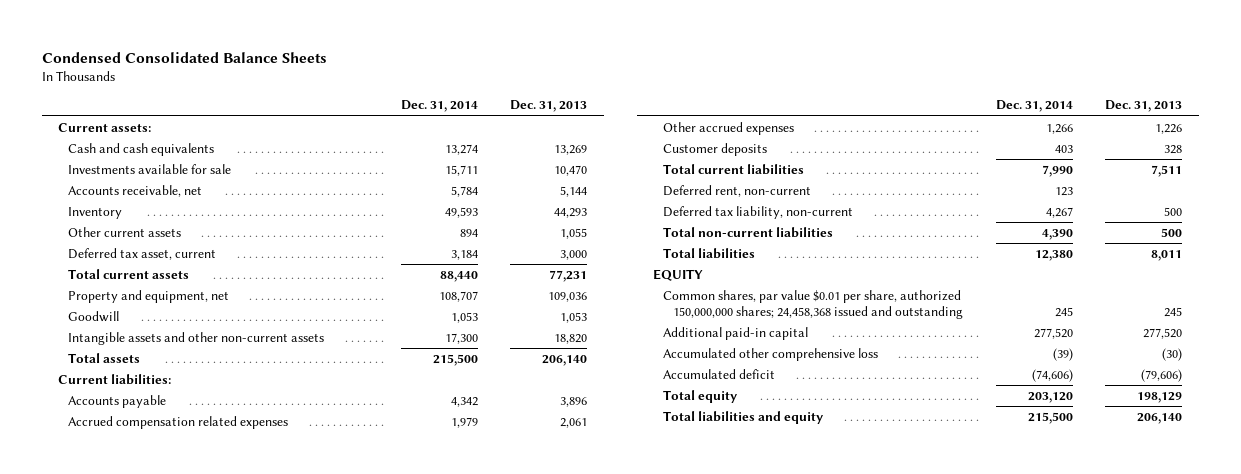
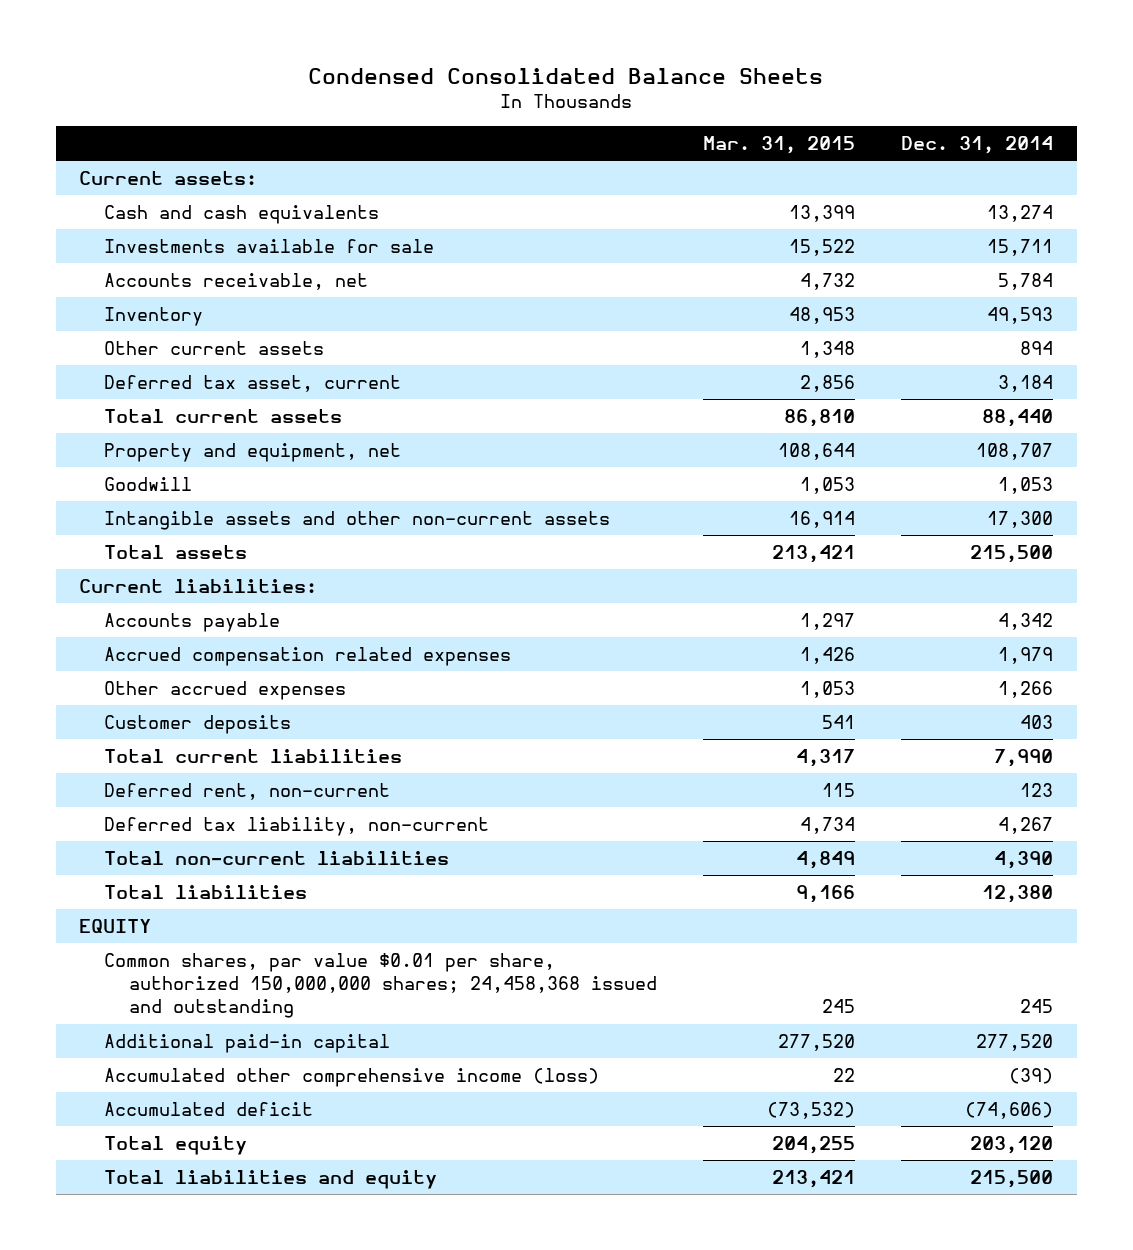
[510,100,588,113] Dec. 31, 2013 -> none
none -> [703,135,856,154] Mar. 31, 2015
[663,347,879,361] Accumulated other comprehensive loss -> [103,1067,599,1087] Accumulated other comprehensive income (loss)

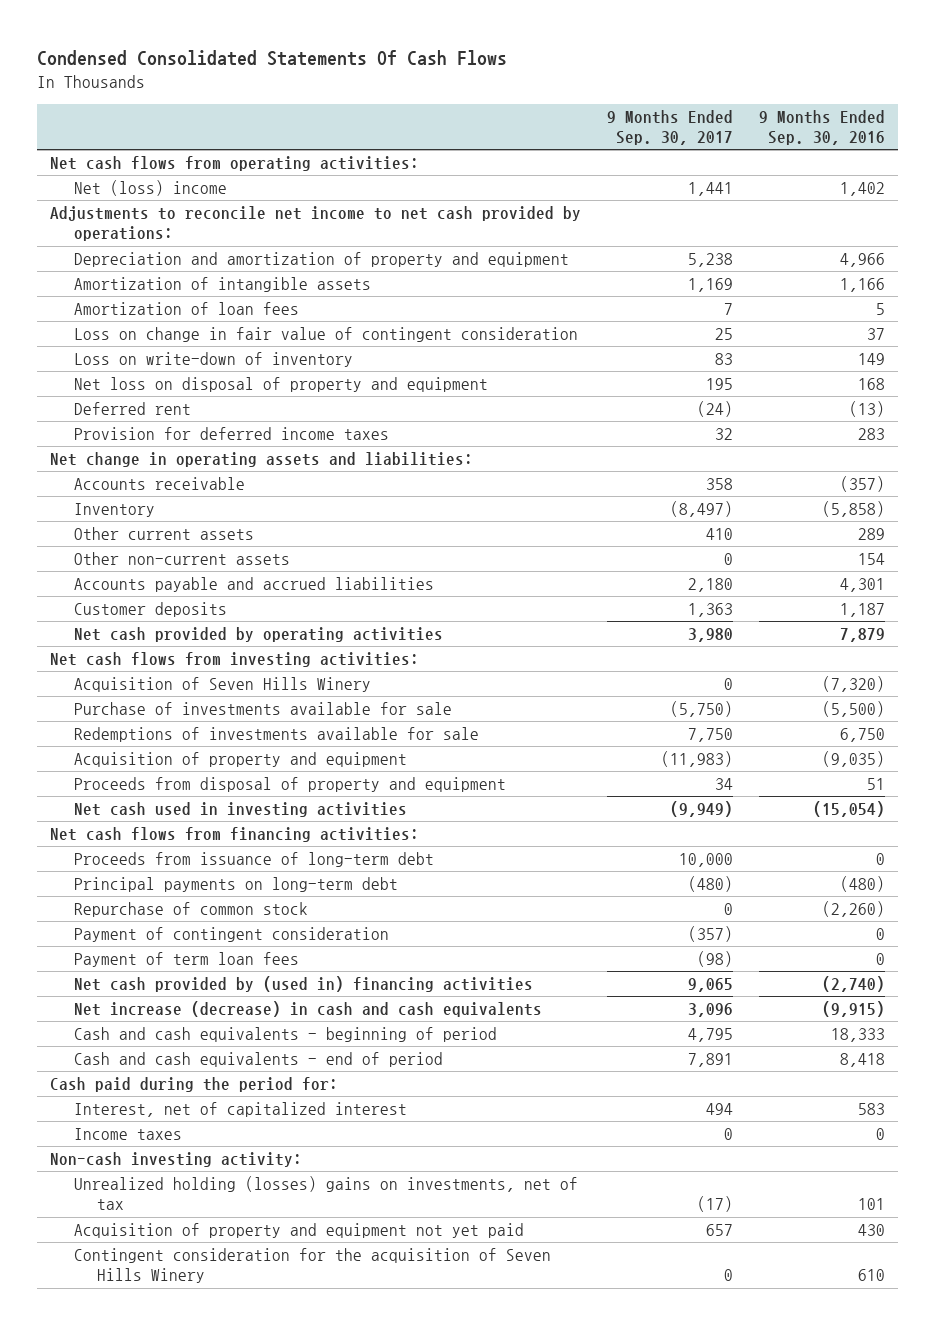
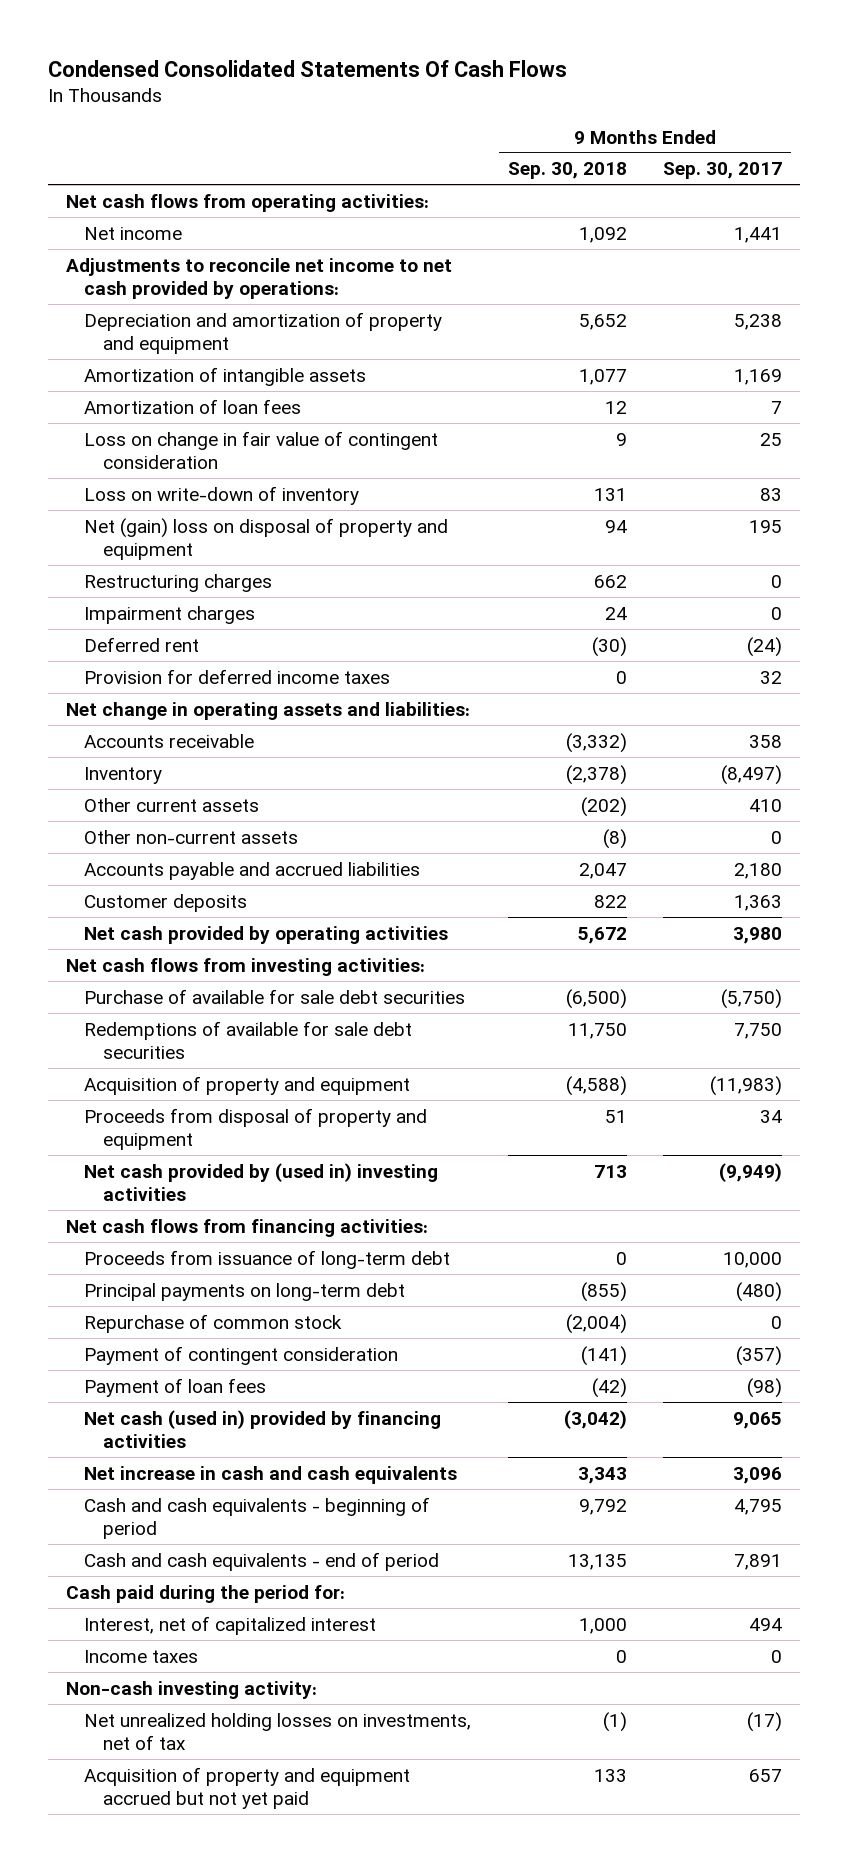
[758,109,885,146] 9 Months Ended Sep. 30, 2016 -> none
none -> [507,162,627,180] Sep. 30, 2018
[73,180,227,197] Net (loss) income -> [84,226,183,240] Net income
[73,377,488,393] Net loss on disposal of property and equipment -> [84,517,449,561] Net (gain) loss on disposal of property and equipment
none -> [84,573,273,592] Restructuring charges
none -> [84,605,256,624] Impairment charges
[73,677,371,693] Acquisition of Seven Hills Winery -> none
[73,702,452,716] Purchase of investments available for sale -> [84,988,466,1004] Purchase of available for sale debt securities
[73,727,479,743] Redemptions of investments available for sale -> [84,1020,413,1060] Redemptions of available for sale debt securities
[73,802,407,818] Net cash used in investing activities -> [84,1162,439,1202] Net cash provided by (used in) investing activities
[73,952,299,968] Payment of term loan fees -> [84,1377,267,1397] Payment of loan fees
[73,976,533,993] Net cash provided by (used in) financing activities -> [84,1409,442,1449] Net cash (used in) provided by financing activities
[73,1001,542,1018] Net increase (decrease) in cash and cash equivalents -> [84,1465,458,1484] Net increase in cash and cash equivalents
[73,1248,551,1284] Contingent consideration for the acquisition of Seven Hills Winery -> none
[73,1176,578,1211] Unrealized holding (losses) gains on investments, net of tax -> [84,1712,472,1751] Net unrealized holding losses on investments, net of tax
[73,1223,524,1239] Acquisition of property and equipment not yet paid -> [84,1766,411,1810] Acquisition of property and equipment accrued but not yet paid

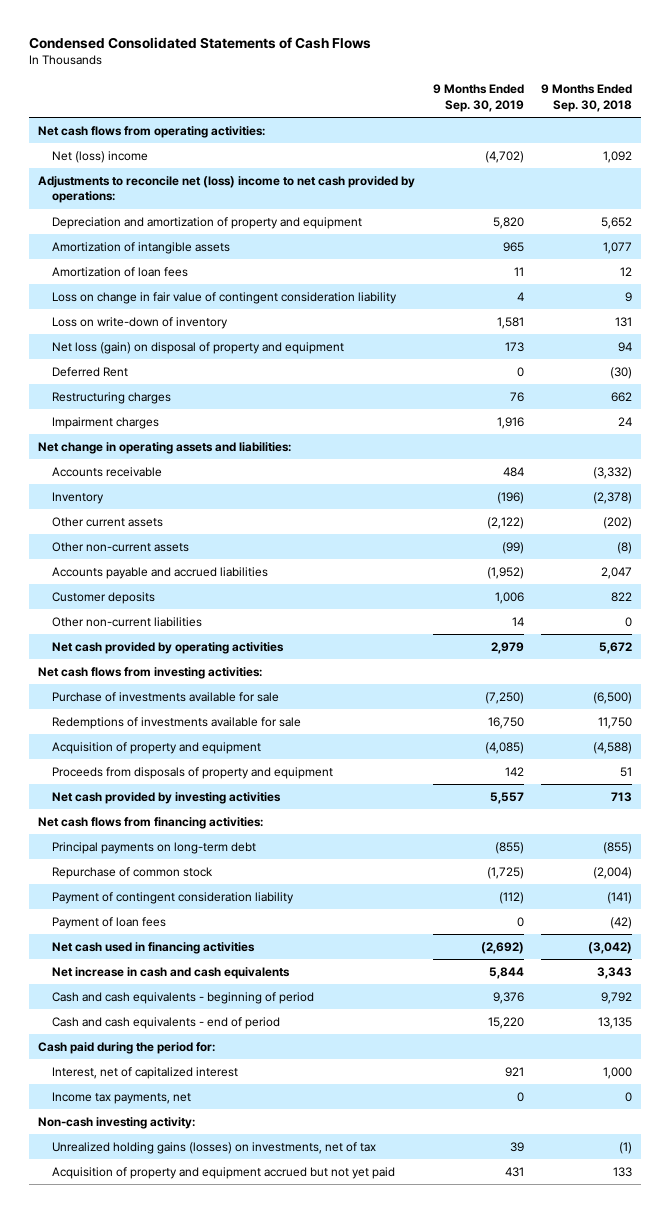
[47,59,567,77] Condensed Consolidated Statements Of Cash Flows -> [29,36,372,49] Condensed Consolidated Statements of Cash Flows
[663,162,783,180] Sep. 30, 2017 -> none
none -> [432,84,524,112] 9 Months Ended Sep. 30, 2019
[84,226,183,240] Net income -> [51,150,148,163] Net (loss) income
[65,257,452,300] Adjustments to reconcile net income to net cash provided by operations: -> [37,175,415,204] Adjustments to reconcile net (loss) income to net cash provided by operations:
[84,430,439,470] Loss on change in fair value of contingent consideration -> [51,291,397,304] Loss on change in fair value of contingent consideration liability
[84,517,449,561] Net (gain) loss on disposal of property and equipment -> [51,341,344,354] Net loss (gain) on disposal of property and equipment
none -> [51,366,128,377] Deferred Rent
[84,636,200,652] Deferred rent -> none
[84,668,391,684] Provision for deferred income taxes -> none
none -> [51,616,202,627] Other non-current liabilities
[84,988,466,1004] Purchase of available for sale debt securities -> [51,691,279,702] Purchase of investments available for sale
[84,1020,413,1060] Redemptions of available for sale debt securities -> [51,716,301,729] Redemptions of investments available for sale
[84,1107,428,1151] Proceeds from disposal of property and equipment -> [51,766,333,779] Proceeds from disposals of property and equipment
[84,1162,439,1202] Net cash provided by (used in) investing activities -> [51,791,281,804] Net cash provided by investing activities
[84,1249,451,1269] Proceeds from issuance of long-term debt -> none
[84,1345,399,1365] Payment of contingent consideration -> [51,891,294,904] Payment of contingent consideration liability
[84,1409,442,1449] Net cash (used in) provided by financing activities -> [51,941,255,954] Net cash used in financing activities
[84,1649,199,1663] Income taxes -> [51,1091,191,1104] Income tax payments, net
[84,1712,472,1751] Net unrealized holding losses on investments, net of tax -> [51,1141,376,1154] Unrealized holding gains (losses) on investments, net of tax

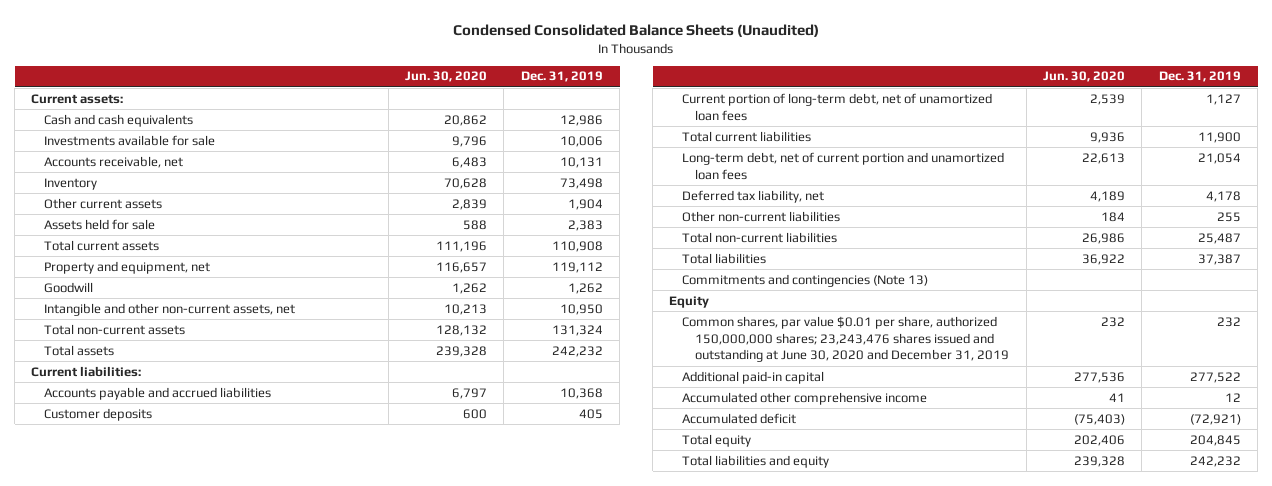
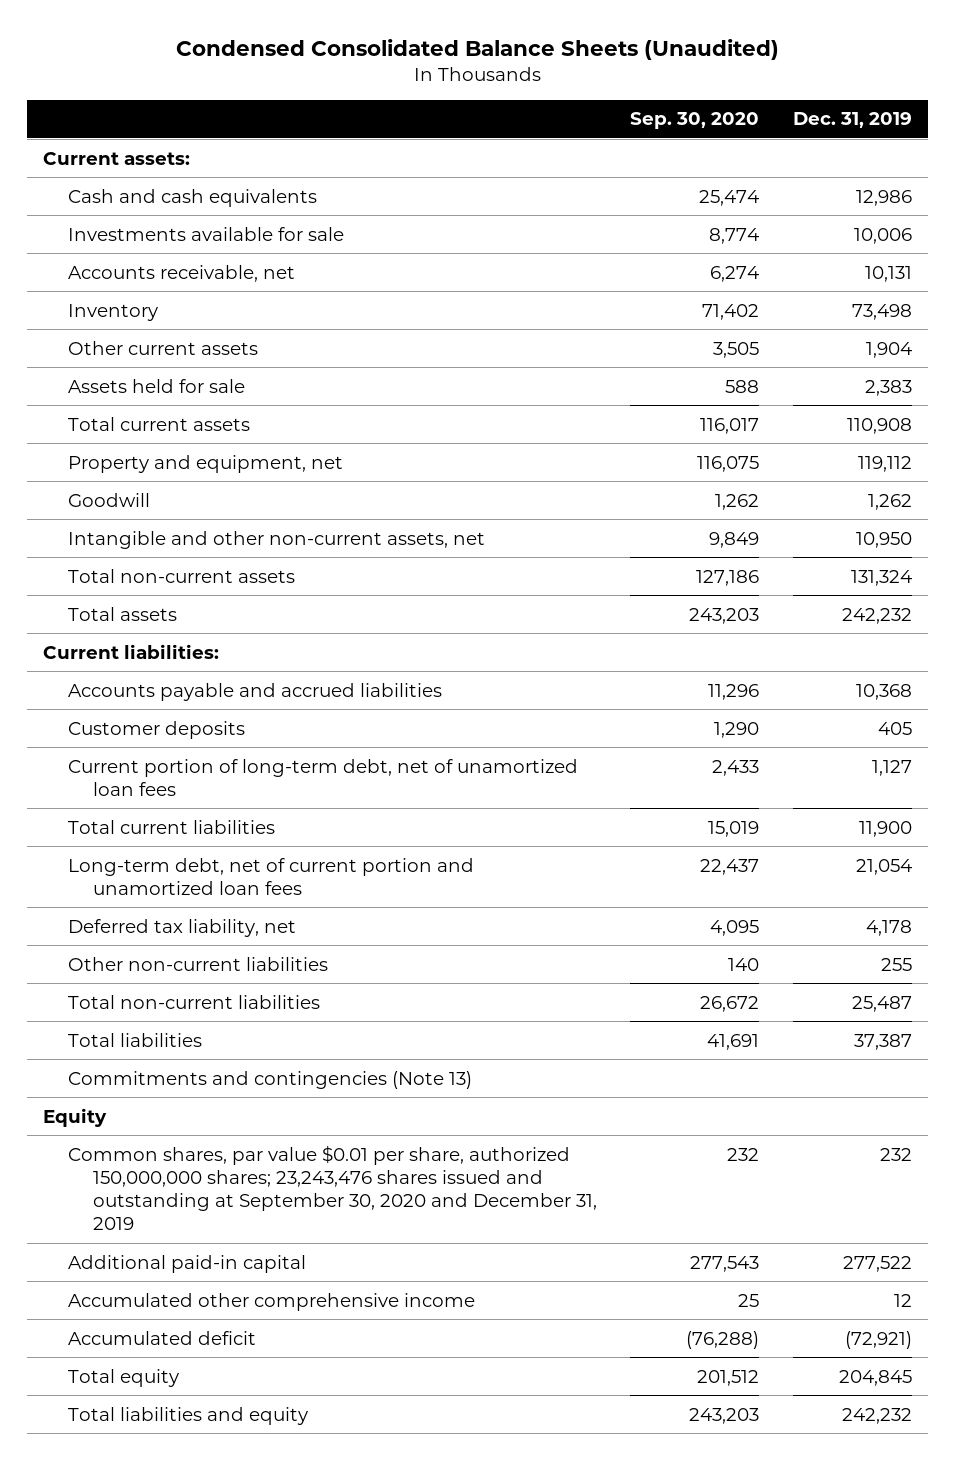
[405,71,488,83] Jun. 30, 2020 -> none
none -> [630,112,760,130] Sep. 30, 2020
[682,315,1010,363] Common shares, par value $0.01 per share, authorized 150,000,000 shares; 23,243,476 shares issued and outstanding at June 30, 2020 and December 31, 2019 -> [67,1144,597,1231] Common shares, par value $0.01 per share, authorized 150,000,000 shares; 23,243,476 shares issued and outstanding at September 30, 2020 and December 31, 2019

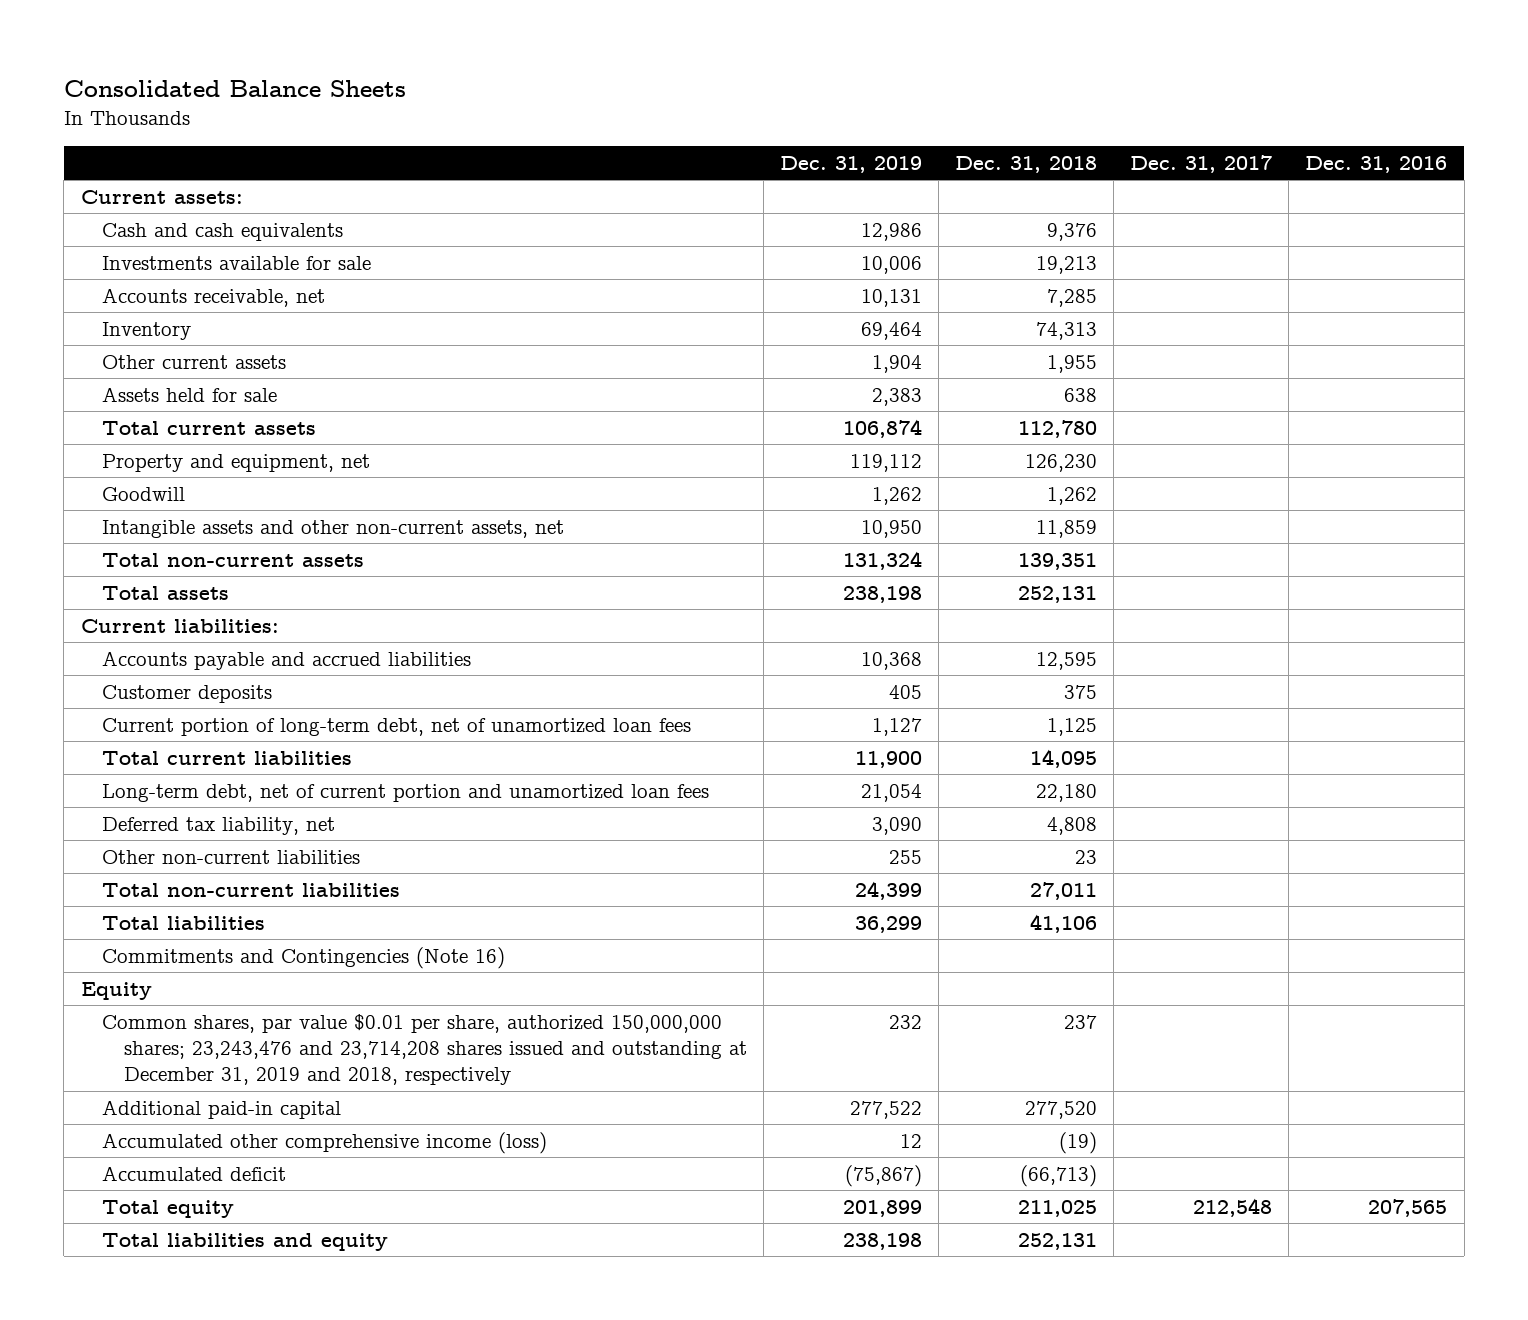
[175,38,779,60] Condensed Consolidated Balance Sheets (Unaudited) -> [63,79,406,97] Consolidated Balance Sheets
[630,112,760,130] Sep. 30, 2020 -> none
none -> [955,155,1098,173] Dec. 31, 2018
none -> [1130,154,1273,173] Dec. 31, 2017
none -> [1305,155,1448,173] Dec. 31, 2016
[851,303,912,320] 73,498 -> [861,321,923,340] 69,464
[846,417,912,434] 110,908 -> [843,418,923,438] 106,874
[67,530,485,549] Intangible and other non-current assets, net -> [102,519,565,538] Intangible assets and other non-current assets, net
[841,607,912,624] 242,232 -> [843,585,923,603] 238,198
[865,919,912,936] 4,178 -> [872,816,923,835] 3,090
[851,995,912,1012] 25,487 -> [855,880,923,900] 24,399
[853,1033,912,1050] 37,387 -> [855,915,923,933] 36,299
[67,1070,472,1089] Commitments and contingencies (Note 13) -> [102,946,506,969] Commitments and Contingencies (Note 16)
[67,1144,597,1231] Common shares, par value $0.01 per share, authorized 150,000,000 shares; 23,243,476 shares issued and outstanding at September 30, 2020 and December 31, 2019 -> [102,1013,748,1086] Common shares, par value $0.01 per share, authorized 150,000,000 shares; 23,243,476 and 23,714,208 shares issued and outstanding at December 31, 2019 and 2018, respectively
[67,1292,475,1311] Accumulated other comprehensive income -> [102,1131,548,1154] Accumulated other comprehensive income (loss)
[844,1330,912,1349] (72,921) -> [845,1164,923,1187] (75,867)
[838,1369,912,1386] 204,845 -> [843,1199,923,1217] 201,899
[841,1407,912,1424] 242,232 -> [843,1232,923,1250] 238,198

